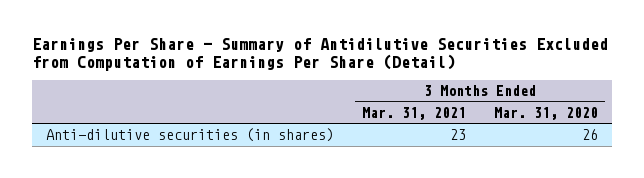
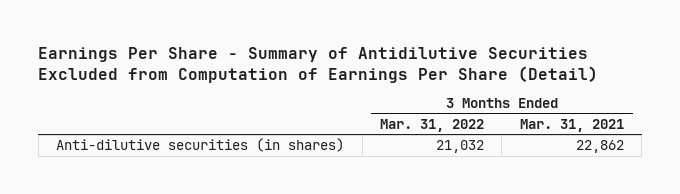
[493,106,598,120] Mar. 31, 2020 -> none
none -> [380,118,485,132] Mar. 31, 2022
[449,129,466,141] 23 -> [575,140,624,154] 22,862

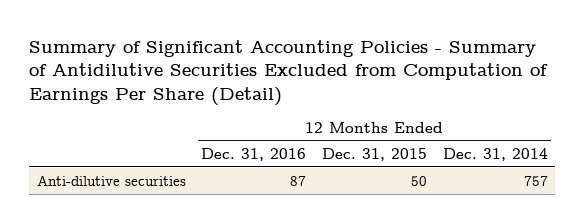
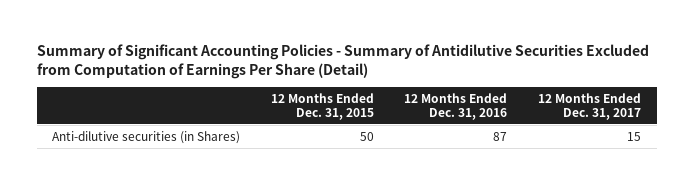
[442,148,548,162] Dec. 31, 2014 -> none
none -> [538,92,642,121] 12 Months Ended Dec. 31, 2017
[36,175,186,187] Anti-dilutive securities -> [52,130,241,144] Anti-dilutive securities (in Shares)

